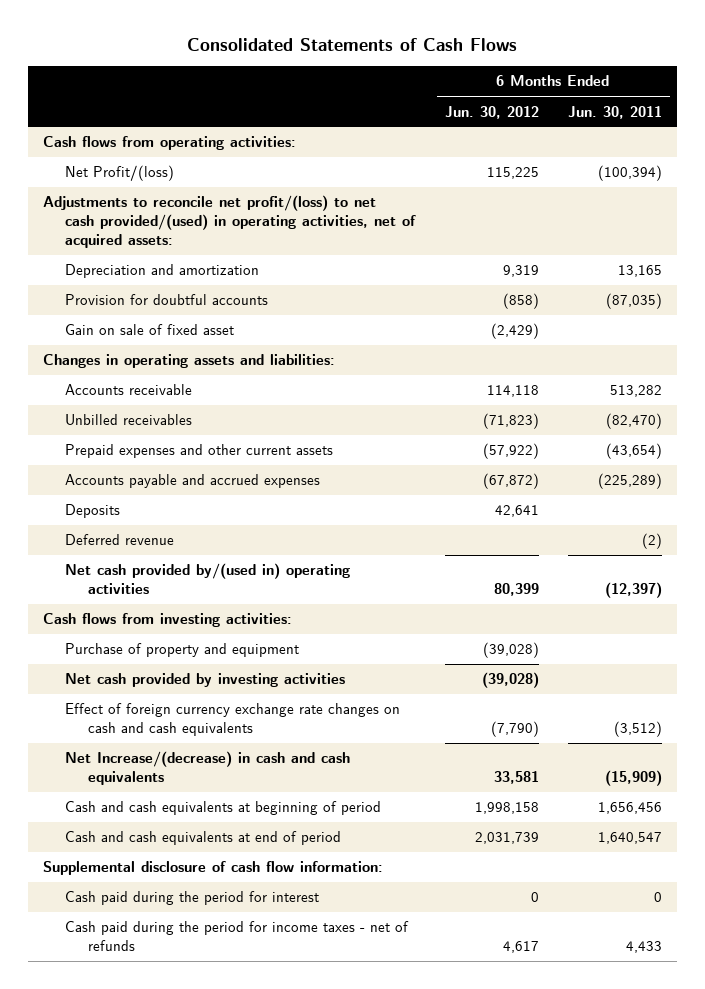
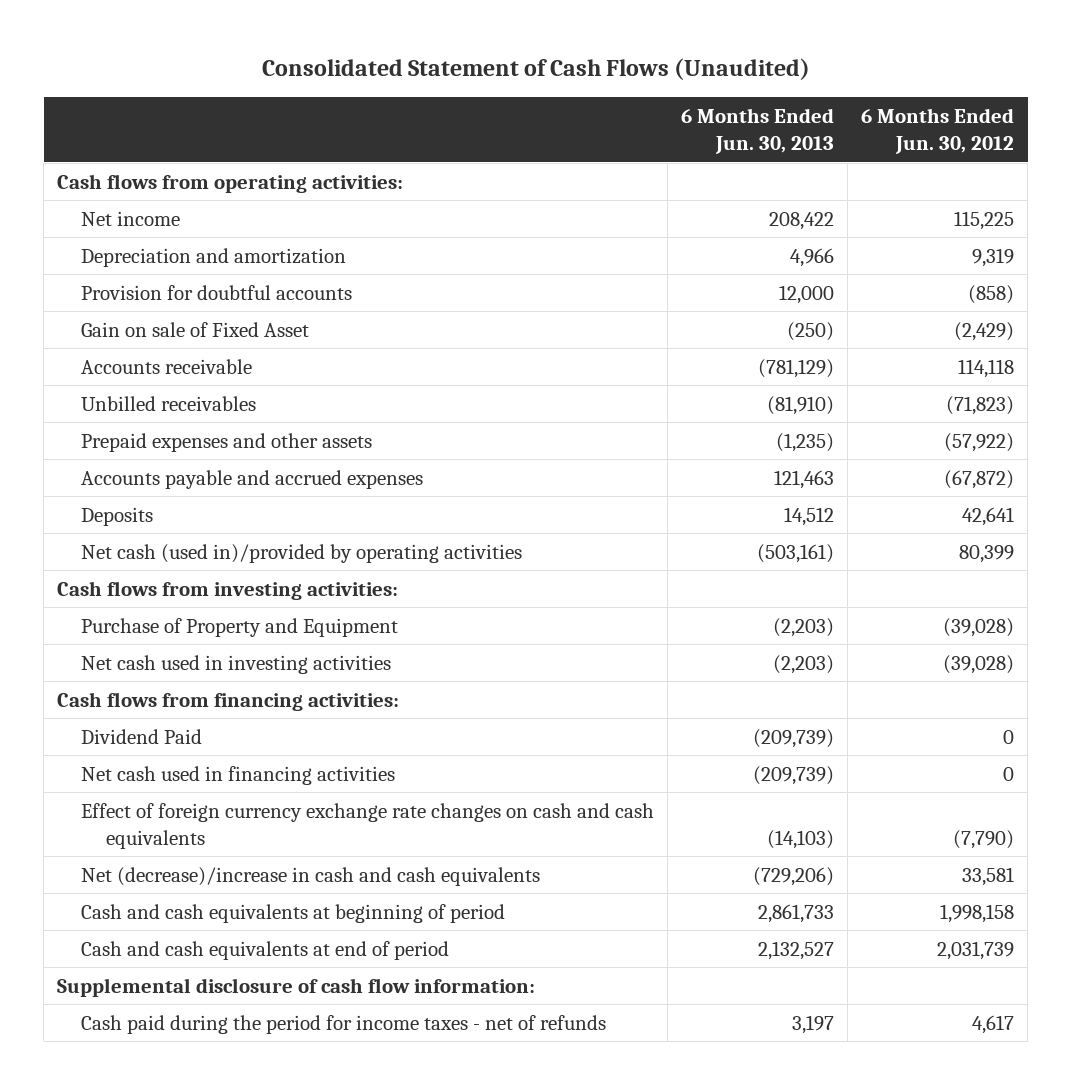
[187,38,518,52] Consolidated Statements of Cash Flows -> [261,58,810,81] Consolidated Statement of Cash Flows (Unaudited)
[568,105,663,119] Jun. 30, 2011 -> none
none -> [681,108,835,155] 6 Months Ended Jun. 30, 2013
[42,195,417,249] Adjustments to reconcile net profit/(loss) to net cash provided/(used) in operating activities, net of acquired assets: -> none
[65,165,175,182] Net Profit/(loss) -> [81,210,181,226] Net income
[42,354,335,369] Changes in operating assets and liabilities: -> none
[65,324,235,336] Gain on sale of fixed asset -> [81,321,310,337] Gain on sale of Fixed Asset
[65,444,334,459] Prepaid expenses and other current assets -> [81,432,373,452] Prepaid expenses and other assets
[65,534,175,546] Deferred revenue -> none
[65,563,351,595] Net cash provided by/(used in) operating activities -> [81,543,523,563] Net cash (used in)/provided by operating activities
[65,643,300,658] Purchase of property and equipment -> [81,617,399,637] Purchase of Property and Equipment
[65,673,346,688] Net cash provided by investing activities -> [81,654,392,674] Net cash used in investing activities
none -> [57,691,400,711] Cash flows from financing activities:
none -> [81,728,203,744] Dividend Paid
none -> [81,765,396,785] Net cash used in financing activities
[65,751,351,786] Net Increase/(decrease) in cash and cash equivalents -> [81,866,541,886] Net (decrease)/increase in cash and cash equivalents
[65,891,320,906] Cash paid during the period for interest -> none

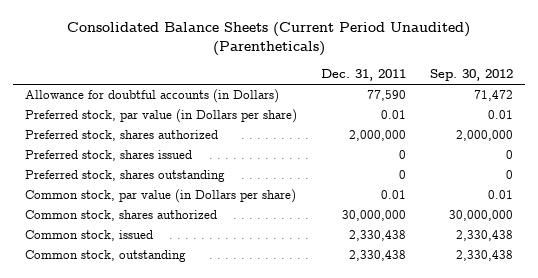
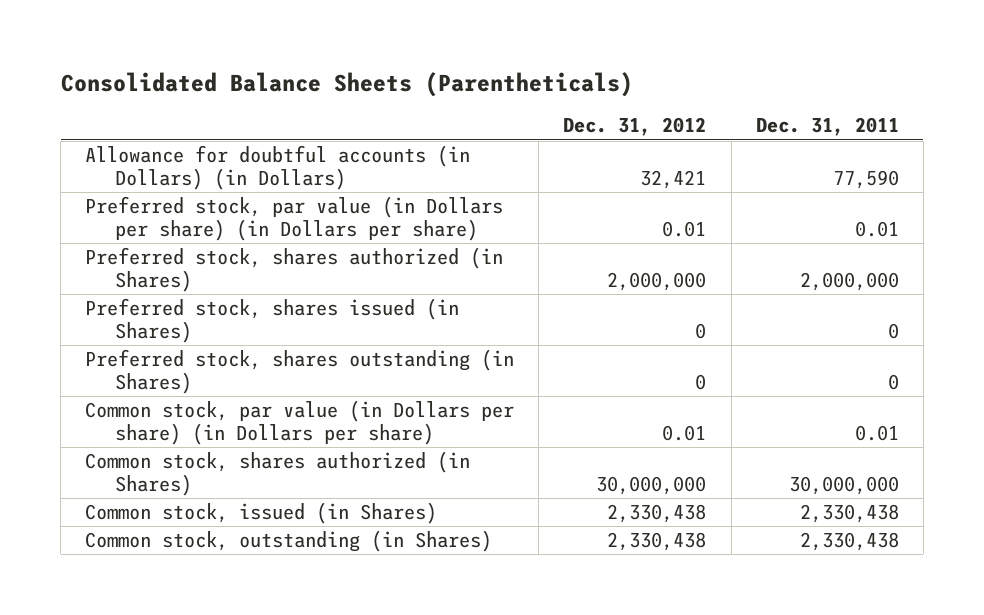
[66,22,470,57] Consolidated Balance Sheets (Current Period Unaudited) (Parentheticals) -> [60,72,633,98] Consolidated Balance Sheets (Parentheticals)
[429,69,513,82] Sep. 30, 2012 -> none
none -> [563,117,707,137] Dec. 31, 2012
[24,89,279,104] Allowance for doubtful accounts (in Dollars) -> [85,145,471,191] Allowance for doubtful accounts (in Dollars) (in Dollars)
[24,109,297,124] Preferred stock, par value (in Dollars per share) -> [85,196,504,242] Preferred stock, par value (in Dollars per share) (in Dollars per share)
[24,130,218,142] Preferred stock, shares authorized -> [85,247,504,293] Preferred stock, shares authorized (in Shares)
[24,150,192,162] Preferred stock, shares issued -> [85,298,460,344] Preferred stock, shares issued (in Shares)
[24,170,225,183] Preferred stock, shares outstanding -> [85,349,515,395] Preferred stock, shares outstanding (in Shares)
[24,189,296,204] Common stock, par value (in Dollars per share) -> [85,400,515,446] Common stock, par value (in Dollars per share) (in Dollars per share)
[24,210,217,222] Common stock, shares authorized -> [85,451,471,497] Common stock, shares authorized (in Shares)
[24,230,153,242] Common stock, issued -> [85,502,438,525] Common stock, issued (in Shares)
[24,250,186,263] Common stock, outstanding -> [85,530,493,553] Common stock, outstanding (in Shares)

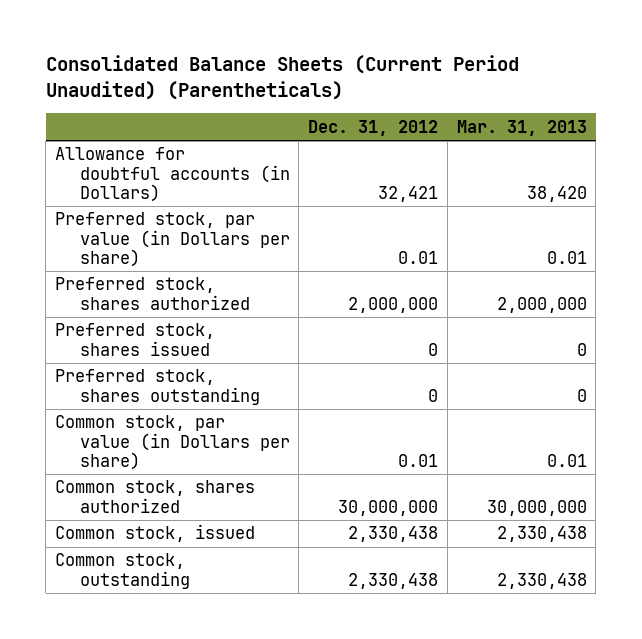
[60,72,633,98] Consolidated Balance Sheets (Parentheticals) -> [45,55,519,100] Consolidated Balance Sheets (Current Period Unaudited) (Parentheticals)
[755,117,899,137] Dec. 31, 2011 -> none
none -> [456,119,587,136] Mar. 31, 2013
[85,145,471,191] Allowance for doubtful accounts (in Dollars) (in Dollars) -> [55,147,290,203] Allowance for doubtful accounts (in Dollars)
[85,196,504,242] Preferred stock, par value (in Dollars per share) (in Dollars per share) -> [55,212,290,268] Preferred stock, par value (in Dollars per share)
[85,247,504,293] Preferred stock, shares authorized (in Shares) -> [55,277,250,310] Preferred stock, shares authorized
[85,298,460,344] Preferred stock, shares issued (in Shares) -> [55,323,216,356] Preferred stock, shares issued
[85,349,515,395] Preferred stock, shares outstanding (in Shares) -> [55,369,260,405] Preferred stock, shares outstanding
[85,400,515,446] Common stock, par value (in Dollars per share) (in Dollars per share) -> [55,415,290,471] Common stock, par value (in Dollars per share)
[85,451,471,497] Common stock, shares authorized (in Shares) -> [55,480,256,513] Common stock, shares authorized
[85,502,438,525] Common stock, issued (in Shares) -> [55,524,256,543] Common stock, issued
[85,530,493,553] Common stock, outstanding (in Shares) -> [55,553,190,589] Common stock, outstanding

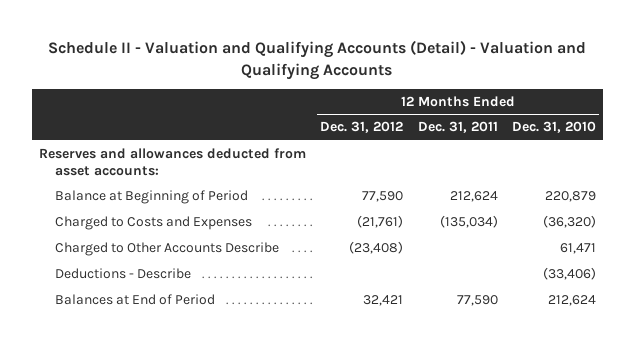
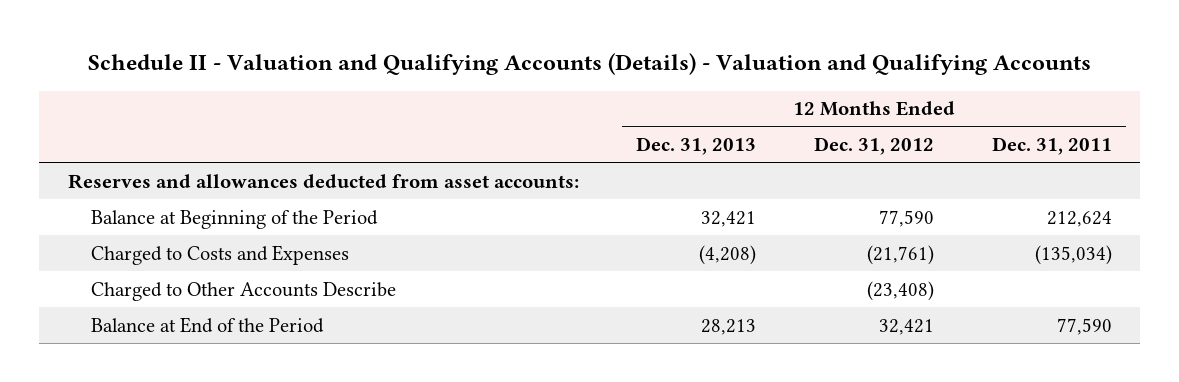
[48,40,587,80] Schedule II - Valuation and Qualifying Accounts (Detail) - Valuation and Qualifying Accounts -> [87,53,1091,76] Schedule II - Valuation and Qualifying Accounts (Details) - Valuation and Qualifying Accounts
[511,121,596,134] Dec. 31, 2010 -> none
none -> [636,137,757,156] Dec. 31, 2013
[55,190,249,205] Balance at Beginning of Period -> [90,209,378,229] Balance at Beginning of the Period
[55,268,192,280] Deductions - Describe -> none
[55,294,216,306] Balances at End of Period -> [90,316,324,333] Balance at End of the Period

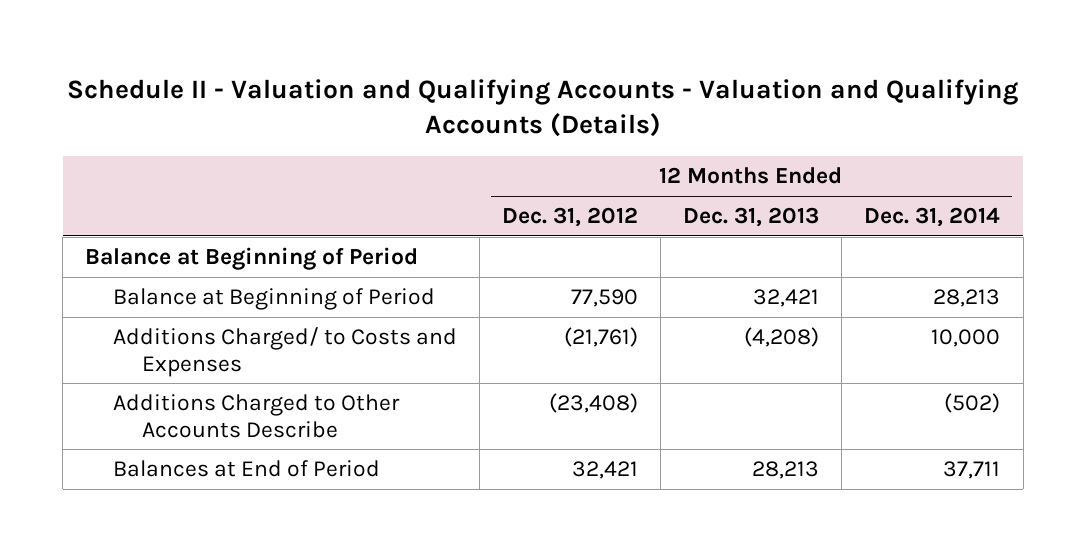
[87,53,1091,76] Schedule II - Valuation and Qualifying Accounts (Details) - Valuation and Qualifying Accounts -> [66,78,1018,138] Schedule II - Valuation and Qualifying Accounts - Valuation and Qualifying Accounts (Details)
[991,137,1112,156] Dec. 31, 2011 -> none
none -> [864,207,1001,228] Dec. 31, 2014
[67,173,579,189] Reserves and allowances deducted from asset accounts: -> none
none -> [85,247,419,271] Balance at Beginning of Period
[90,209,378,229] Balance at Beginning of the Period -> [113,288,436,311] Balance at Beginning of Period
[90,244,349,265] Charged to Costs and Expenses -> [113,327,458,377] Additions Charged/ to Costs and Expenses
[90,281,396,301] Charged to Other Accounts Describe -> [113,394,401,438] Additions Charged to Other Accounts Describe
[90,316,324,333] Balance at End of the Period -> [113,460,381,478] Balances at End of Period

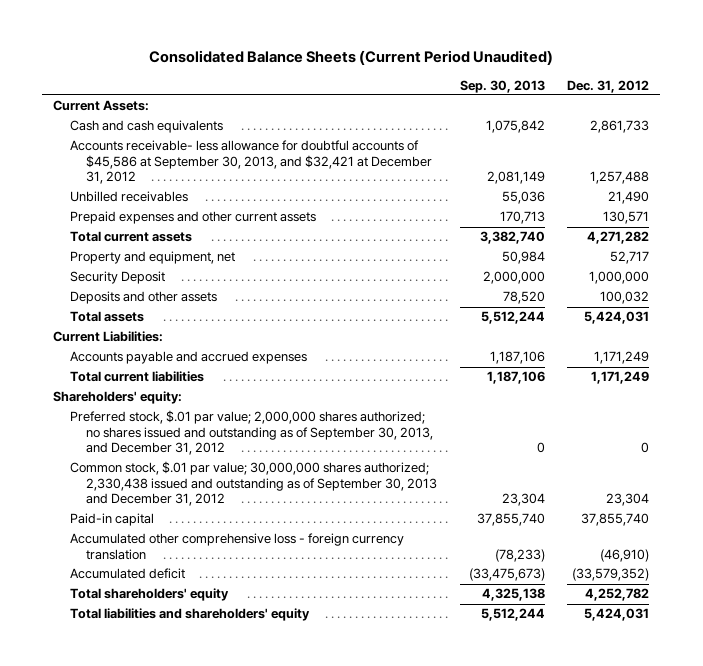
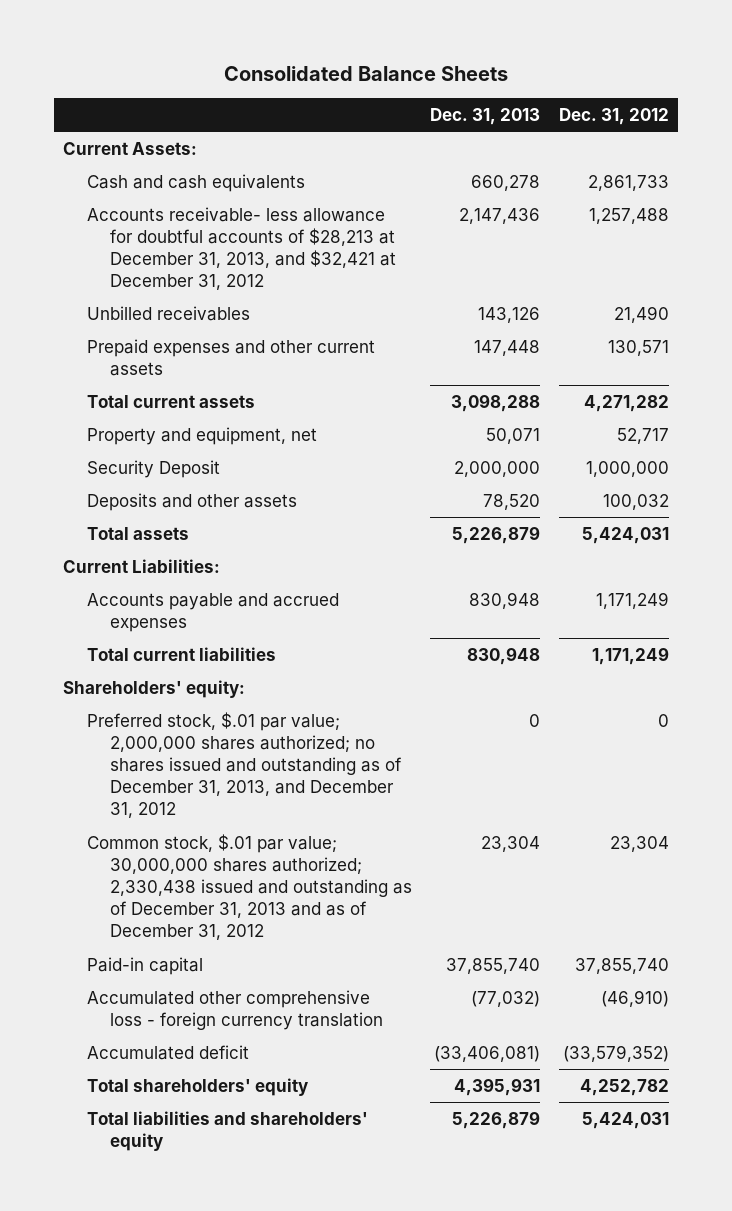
[149,50,554,66] Consolidated Balance Sheets (Current Period Unaudited) -> [224,66,509,82] Consolidated Balance Sheets
[459,79,545,93] Sep. 30, 2013 -> none
none -> [430,108,541,126] Dec. 31, 2013
[69,140,433,185] Accounts receivable- less allowance for doubtful accounts of $45,586 at September 30, 2013, and $32,421 at December 31, 2012 -> [86,206,397,291] Accounts receivable- less allowance for doubtful accounts of $28,213 at December 31, 2013, and $32,421 at December 31, 2012
[69,410,434,456] Preferred stock, $.01 par value; 2,000,000 shares authorized; no shares issued and outstanding as of September 30, 2013, and December 31, 2012 -> [86,711,403,819] Preferred stock, $.01 par value; 2,000,000 shares authorized; no shares issued and outstanding as of December 31, 2013, and December 31, 2012
[69,461,438,507] Common stock, $.01 par value; 30,000,000 shares authorized; 2,330,438 issued and outstanding as of September 30, 2013 and December 31, 2012 -> [86,833,413,941] Common stock, $.01 par value; 30,000,000 shares authorized; 2,330,438 issued and outstanding as of December 31, 2013 and as of December 31, 2012

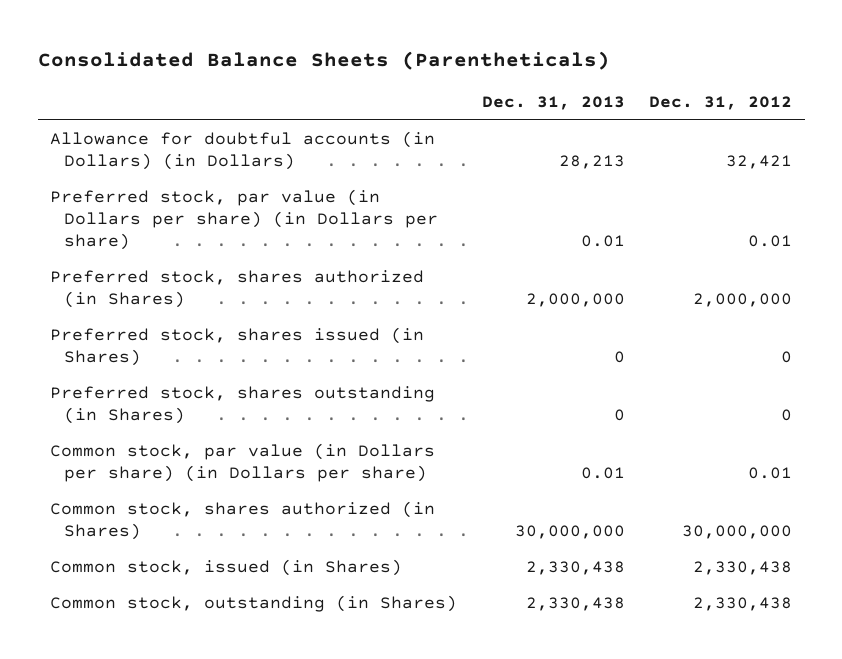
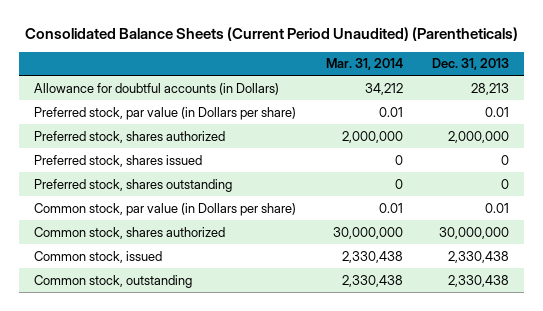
[37,50,610,70] Consolidated Balance Sheets (Parentheticals) -> [24,26,518,41] Consolidated Balance Sheets (Current Period Unaudited) (Parentheticals)
[649,96,793,111] Dec. 31, 2012 -> none
none -> [325,58,403,71] Mar. 31, 2014
[50,131,436,171] Allowance for doubtful accounts (in Dollars) (in Dollars) -> [33,82,279,95] Allowance for doubtful accounts (in Dollars)
[50,189,439,251] Preferred stock, par value (in Dollars per share) (in Dollars per share) -> [33,106,296,120] Preferred stock, par value (in Dollars per share)
[50,270,425,309] Preferred stock, shares authorized (in Shares) -> [33,130,225,143] Preferred stock, shares authorized
[50,327,425,367] Preferred stock, shares issued (in Shares) -> [33,154,202,167] Preferred stock, shares issued
[50,386,436,425] Preferred stock, shares outstanding (in Shares) -> [33,178,232,192] Preferred stock, shares outstanding
[50,443,436,483] Common stock, par value (in Dollars per share) (in Dollars per share) -> [33,202,296,216] Common stock, par value (in Dollars per share)
[50,501,436,541] Common stock, shares authorized (in Shares) -> [33,226,225,239] Common stock, shares authorized
[50,559,403,577] Common stock, issued (in Shares) -> [33,250,162,263] Common stock, issued
[50,595,458,613] Common stock, outstanding (in Shares) -> [33,274,192,288] Common stock, outstanding

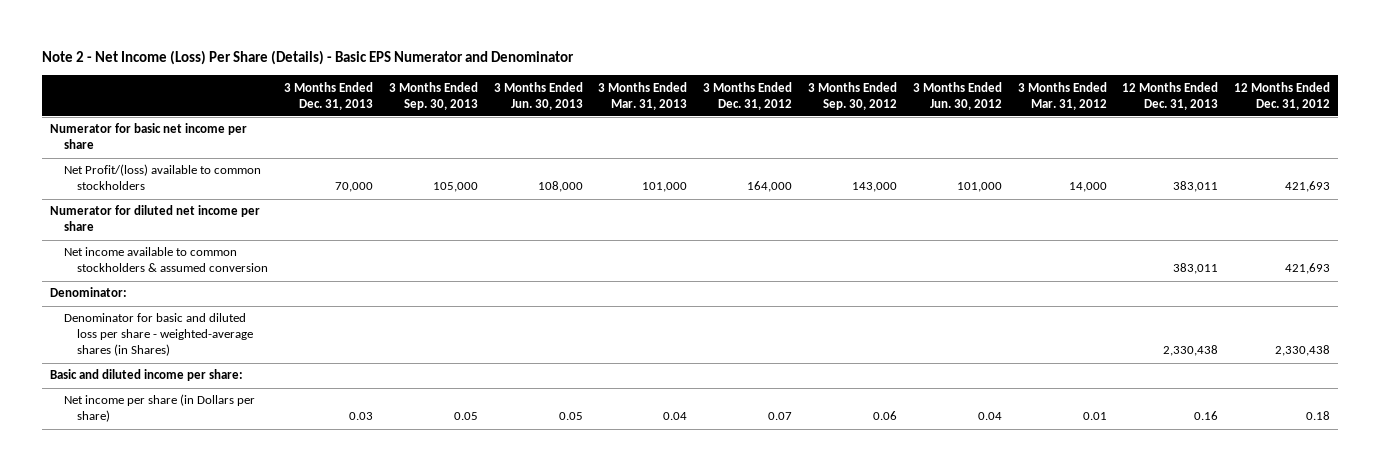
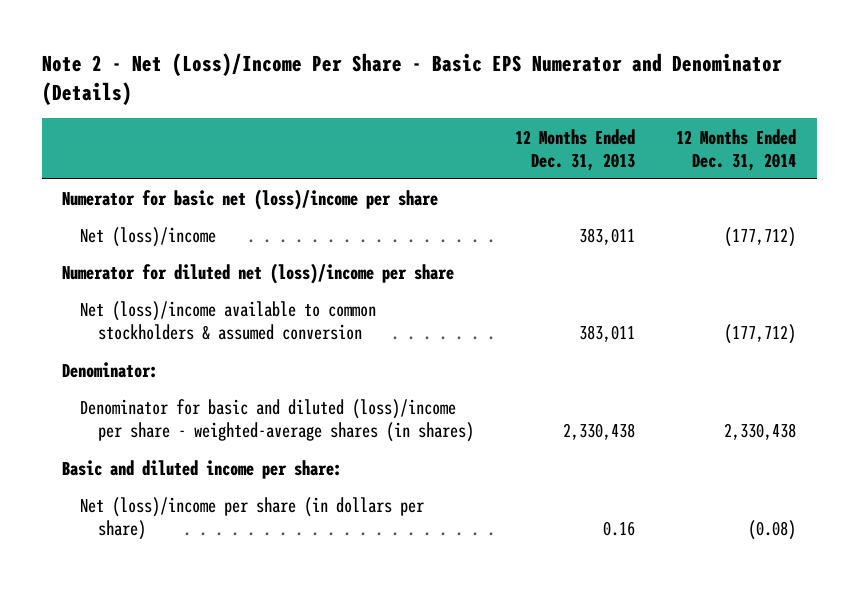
[42,50,575,66] Note 2 - Net Income (Loss) Per Share (Details) - Basic EPS Numerator and Denominator -> [41,52,782,105] Note 2 - Net (Loss)/Income Per Share - Basic EPS Numerator and Denominator (Details)
[284,81,374,110] 3 Months Ended Dec. 31, 2013 -> none
[388,81,478,110] 3 Months Ended Sep. 30, 2013 -> none
[493,81,583,110] 3 Months Ended Jun. 30, 2013 -> none
[598,81,688,110] 3 Months Ended Mar. 31, 2013 -> none
[703,81,793,110] 3 Months Ended Dec. 31, 2012 -> none
[808,81,898,110] 3 Months Ended Sep. 30, 2012 -> none
[912,81,1002,110] 3 Months Ended Jun. 30, 2012 -> none
[1017,81,1107,110] 3 Months Ended Mar. 31, 2012 -> none
[1234,81,1331,110] 12 Months Ended Dec. 31, 2012 -> none
none -> [676,128,797,171] 12 Months Ended Dec. 31, 2014
[50,123,248,150] Numerator for basic net income per share -> [62,189,439,211] Numerator for basic net (loss)/income per share
[63,164,261,191] Net Profit/(loss) available to common stockholders -> [80,227,217,248] Net (loss)/income
[50,205,261,232] Numerator for diluted net income per share -> [62,263,455,285] Numerator for diluted net (loss)/income per share
[63,247,269,273] Net income available to common stockholders & assumed conversion -> [80,301,377,341] Net (loss)/income available to common stockholders & assumed conversion
[63,313,254,357] Denominator for basic and diluted loss per share - weighted-average shares (in Shares) -> [80,399,475,443] Denominator for basic and diluted (loss)/income per share - weighted-average shares (in shares)
[63,394,255,423] Net income per share (in Dollars per share) -> [80,497,425,541] Net (loss)/income per share (in dollars per share)

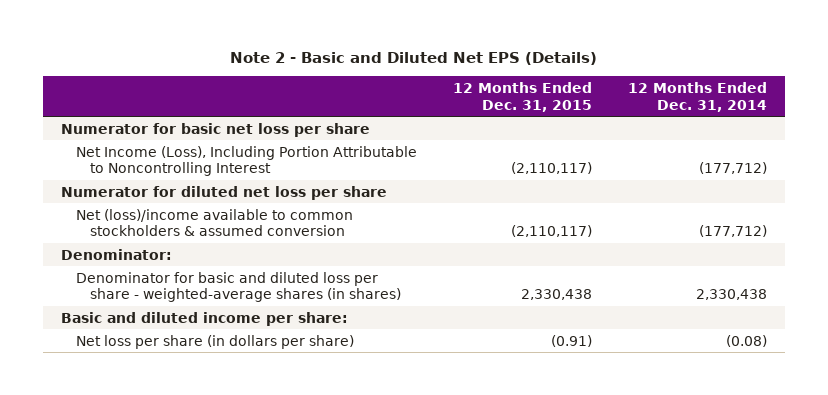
[41,52,782,105] Note 2 - Net (Loss)/Income Per Share - Basic EPS Numerator and Denominator (Details) -> [230,52,598,66] Note 2 - Basic and Diluted Net EPS (Details)
[515,128,636,171] 12 Months Ended Dec. 31, 2013 -> none
none -> [452,81,592,112] 12 Months Ended Dec. 31, 2015
[62,189,439,211] Numerator for basic net (loss)/income per share -> [60,122,370,137] Numerator for basic net loss per share
[80,227,217,248] Net (loss)/income -> [75,145,417,177] Net Income (Loss), Including Portion Attributable to Noncontrolling Interest
[62,263,455,285] Numerator for diluted net (loss)/income per share -> [60,185,387,200] Numerator for diluted net loss per share
[80,399,475,443] Denominator for basic and diluted (loss)/income per share - weighted-average shares (in shares) -> [75,271,402,303] Denominator for basic and diluted loss per share - weighted-average shares (in shares)
[80,497,425,541] Net (loss)/income per share (in dollars per share) -> [75,334,354,349] Net loss per share (in dollars per share)

